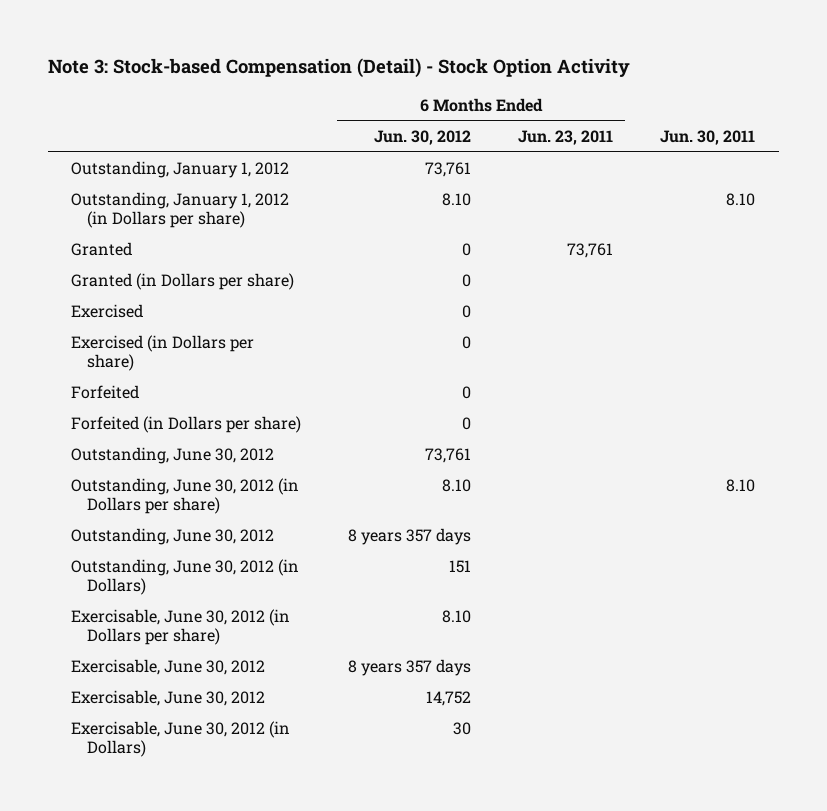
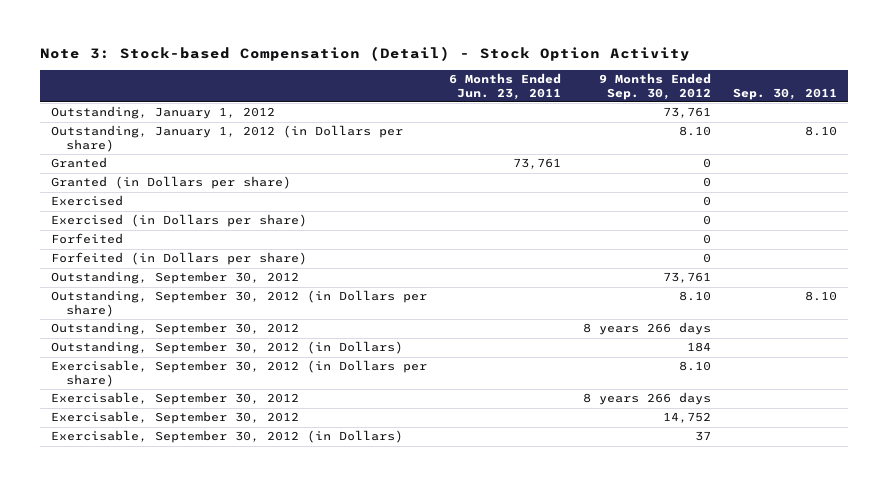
[374,129,472,145] Jun. 30, 2012 -> none
[660,129,756,145] Jun. 30, 2011 -> none
none -> [599,72,712,100] 9 Months Ended Sep. 30, 2012
none -> [733,87,838,100] Sep. 30, 2011
[71,447,275,465] Outstanding, June 30, 2012 -> [50,271,299,285] Outstanding, September 30, 2012
[71,478,300,515] Outstanding, June 30, 2012 (in Dollars per share) -> [50,290,427,318] Outstanding, September 30, 2012 (in Dollars per share)
[71,528,275,546] Outstanding, June 30, 2012 -> [50,322,299,336] Outstanding, September 30, 2012
[71,559,300,596] Outstanding, June 30, 2012 (in Dollars) -> [50,341,403,355] Outstanding, September 30, 2012 (in Dollars)
[71,609,291,646] Exercisable, June 30, 2012 (in Dollars per share) -> [50,360,427,388] Exercisable, September 30, 2012 (in Dollars per share)
[71,659,266,676] Exercisable, June 30, 2012 -> [50,392,299,406] Exercisable, September 30, 2012
[71,690,266,707] Exercisable, June 30, 2012 -> [50,411,299,425] Exercisable, September 30, 2012
[71,721,291,758] Exercisable, June 30, 2012 (in Dollars) -> [50,430,403,444] Exercisable, September 30, 2012 (in Dollars)

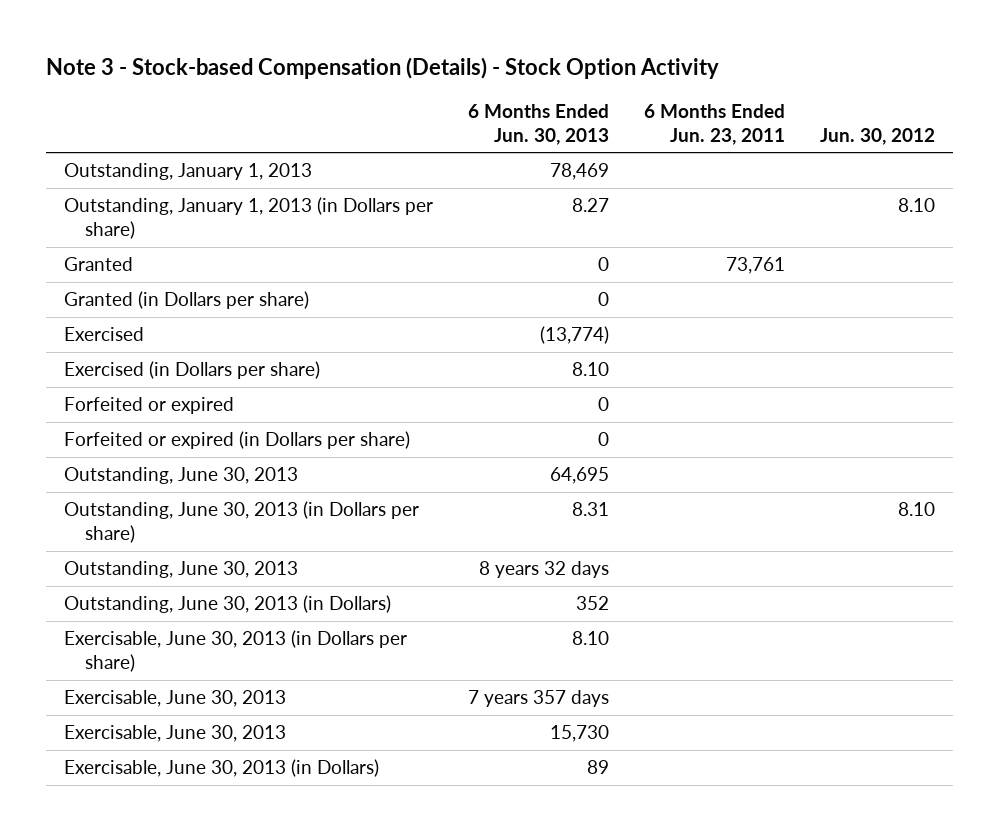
[39,45,690,61] Note 3: Stock-based Compensation (Detail) - Stock Option Activity -> [46,57,720,80] Note 3 - Stock-based Compensation (Details) - Stock Option Activity
[599,72,712,100] 9 Months Ended Sep. 30, 2012 -> none
[733,87,838,100] Sep. 30, 2011 -> none
none -> [467,104,609,145] 6 Months Ended Jun. 30, 2013
none -> [820,127,936,145] Jun. 30, 2012
[50,106,275,120] Outstanding, January 1, 2012 -> [63,163,312,181] Outstanding, January 1, 2013
[50,125,403,153] Outstanding, January 1, 2012 (in Dollars per share) -> [63,197,433,239] Outstanding, January 1, 2013 (in Dollars per share)
[50,233,123,245] Forfeited -> [63,397,234,415] Forfeited or expired
[50,252,307,266] Forfeited (in Dollars per share) -> [63,431,410,450] Forfeited or expired (in Dollars per share)
[50,271,299,285] Outstanding, September 30, 2012 -> [63,467,298,485] Outstanding, June 30, 2013
[50,290,427,318] Outstanding, September 30, 2012 (in Dollars per share) -> [63,501,419,543] Outstanding, June 30, 2013 (in Dollars per share)
[50,322,299,336] Outstanding, September 30, 2012 -> [63,561,298,579] Outstanding, June 30, 2013
[50,341,403,355] Outstanding, September 30, 2012 (in Dollars) -> [63,595,391,614] Outstanding, June 30, 2013 (in Dollars)
[50,360,427,388] Exercisable, September 30, 2012 (in Dollars per share) -> [63,630,407,672] Exercisable, June 30, 2013 (in Dollars per share)
[50,392,299,406] Exercisable, September 30, 2012 -> [63,690,286,708] Exercisable, June 30, 2013
[50,411,299,425] Exercisable, September 30, 2012 -> [63,725,286,743] Exercisable, June 30, 2013
[50,430,403,444] Exercisable, September 30, 2012 (in Dollars) -> [63,759,379,778] Exercisable, June 30, 2013 (in Dollars)

